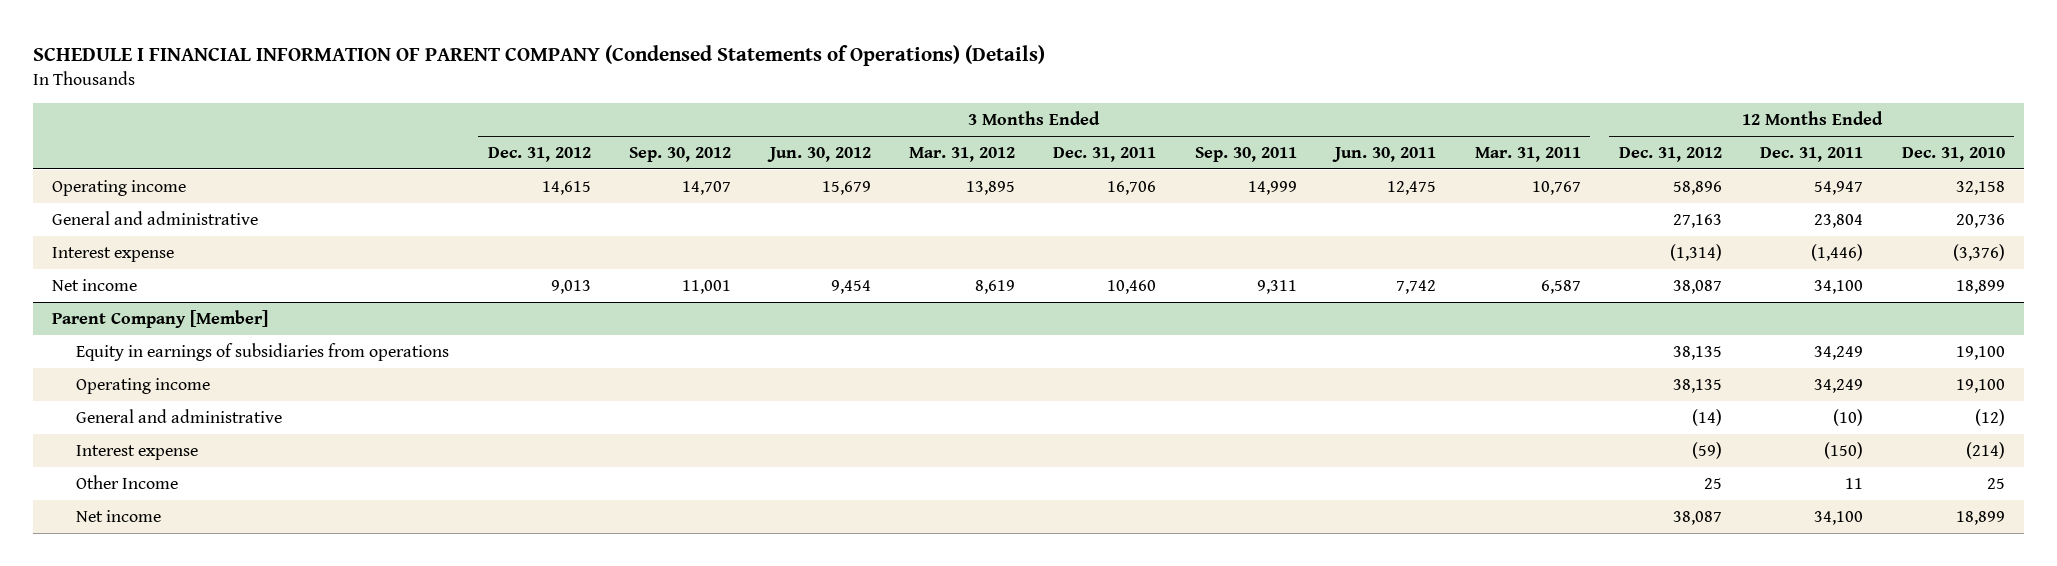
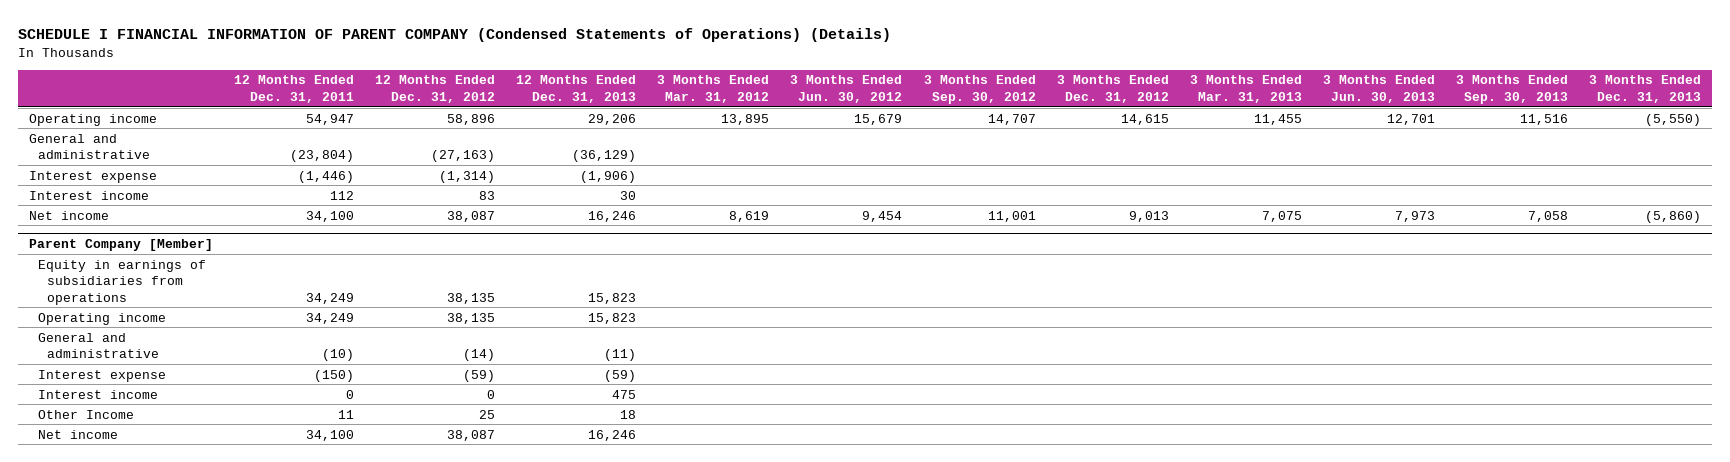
[1053,147,1157,163] Dec. 31, 2011 -> none
[1194,147,1297,163] Sep. 30, 2011 -> none
[1332,147,1437,163] Jun. 30, 2011 -> none
[1474,147,1581,163] Mar. 31, 2011 -> none
[1901,147,2005,163] Dec. 31, 2010 -> none
none -> [516,75,637,103] 12 Months Ended Dec. 31, 2013
none -> [1189,75,1302,103] 3 Months Ended Mar. 31, 2013
none -> [1322,75,1435,103] 3 Months Ended Jun. 30, 2013
none -> [1456,75,1569,104] 3 Months Ended Sep. 30, 2013
none -> [1589,75,1702,103] 3 Months Ended Dec. 31, 2013
[1672,213,1722,228] 27,163 -> [431,150,496,163] (27,163)
[1814,213,1864,228] 23,804 -> [289,150,354,163] (23,804)
none -> [28,190,149,200] Interest income
none -> [38,389,159,399] Interest income

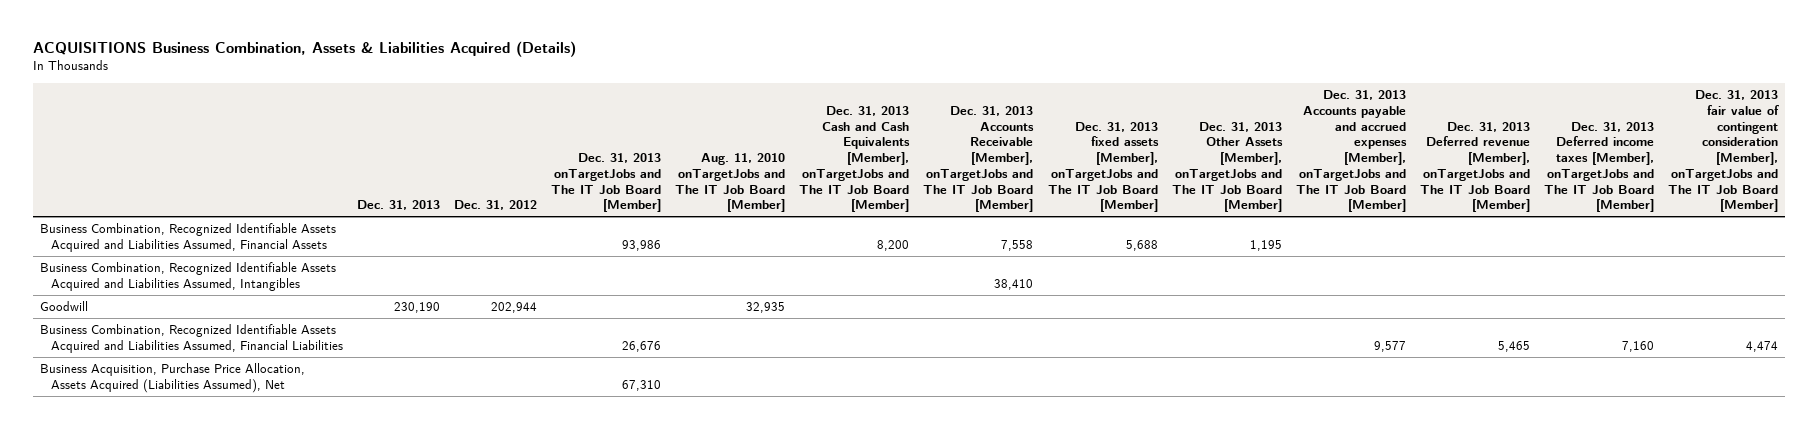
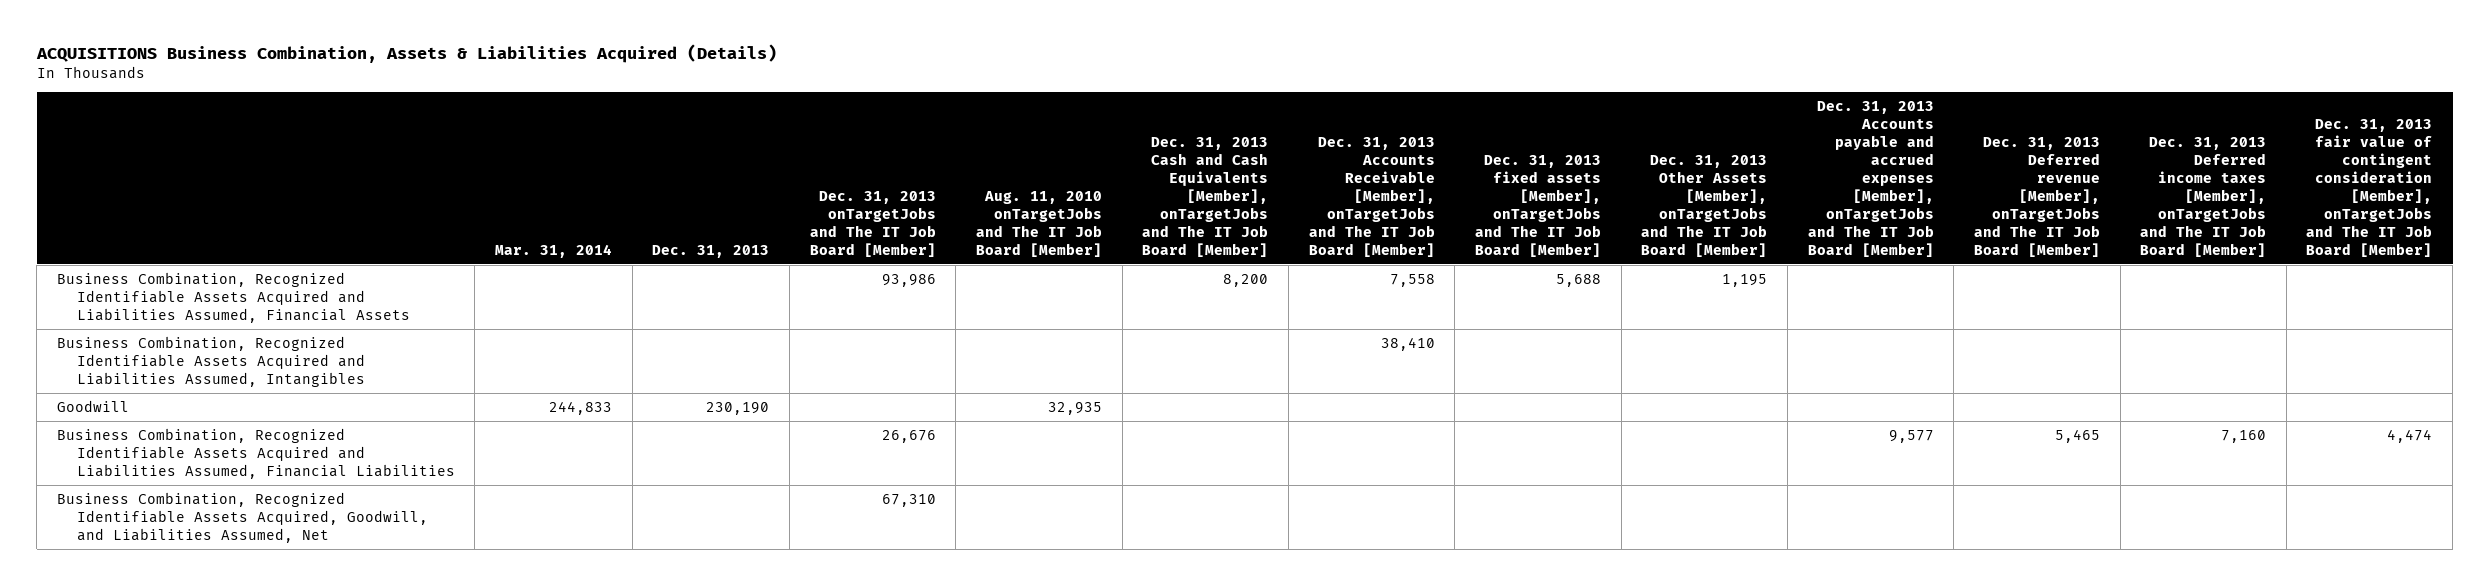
[454,200,538,211] Dec. 31, 2012 -> none
none -> [495,243,613,258] Mar. 31, 2014
[39,363,305,393] Business Acquisition, Purchase Price Allocation, Assets Acquired (Liabilities Assumed), Net -> [56,491,428,543] Business Combination, Recognized Identifiable Assets Acquired, Goodwill, and Liabilities Assumed, Net

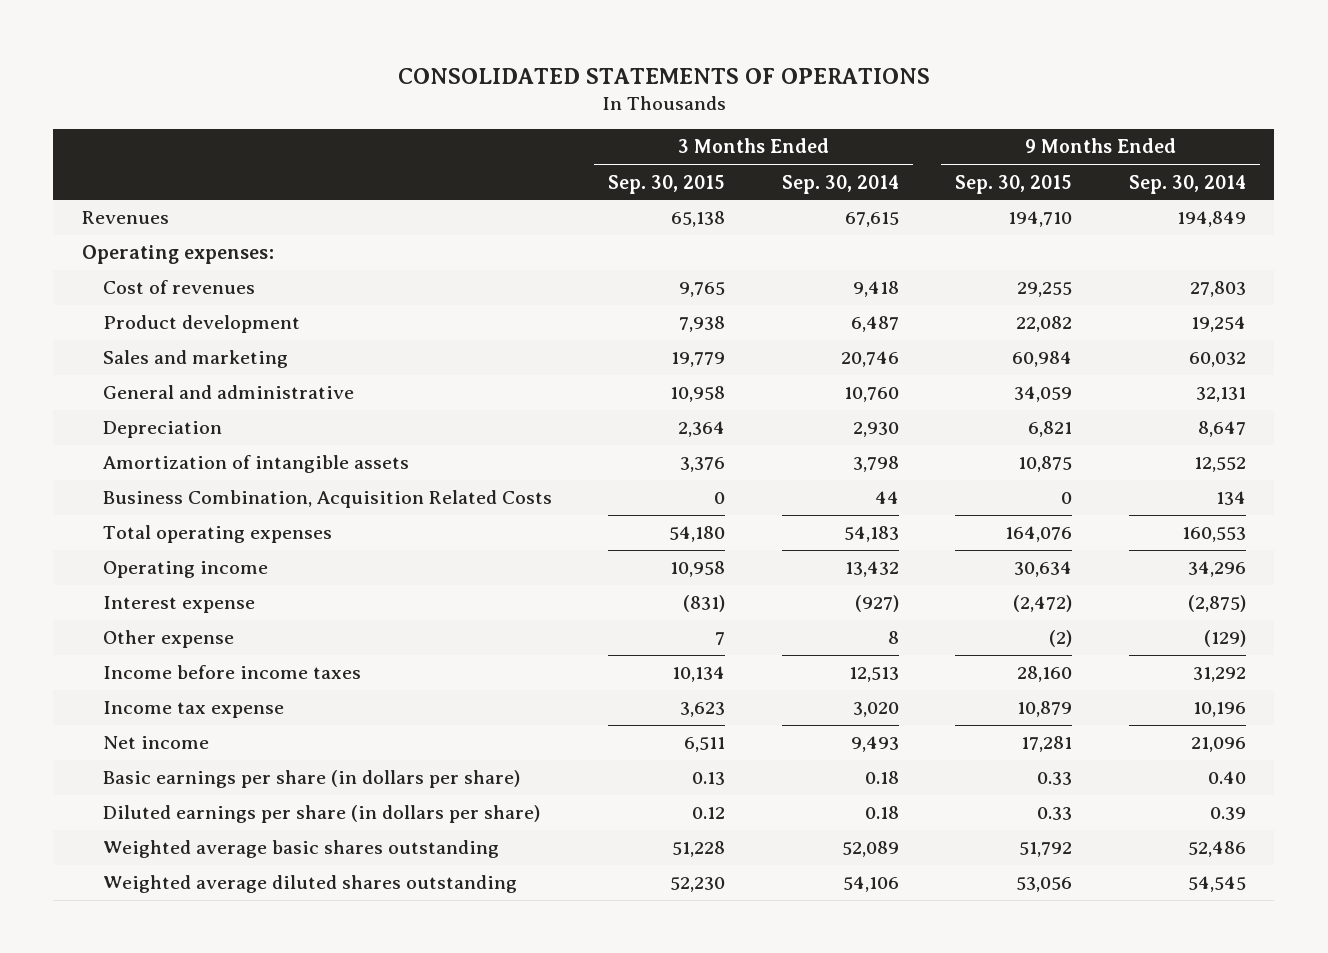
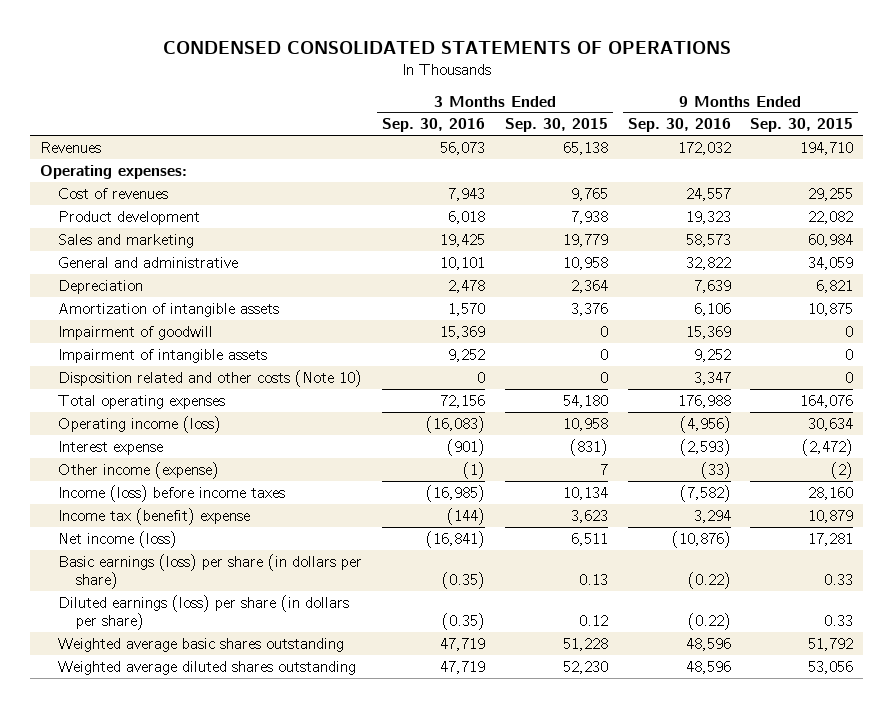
[397,67,930,84] CONSOLIDATED STATEMENTS OF OPERATIONS -> [162,41,731,55] CONDENSED CONSOLIDATED STATEMENTS OF OPERATIONS
[781,174,899,194] Sep. 30, 2014 -> none
[1128,174,1246,194] Sep. 30, 2014 -> none
none -> [382,118,486,133] Sep. 30, 2016
none -> [627,118,731,133] Sep. 30, 2016
[102,490,552,509] Business Combination, Acquisition Related Costs -> none
none -> [58,325,214,340] Impairment of goodwill
none -> [58,348,268,363] Impairment of intangible assets
none -> [58,369,363,387] Disposition related and other costs (Note 10)
[102,561,268,579] Operating income -> [58,415,222,433] Operating income (loss)
[102,630,234,649] Other expense -> [58,461,220,479] Other income (expense)
[102,665,361,680] Income before income taxes -> [58,484,286,502] Income (loss) before income taxes
[102,701,284,719] Income tax expense -> [58,507,251,525] Income tax (benefit) expense
[102,736,209,750] Net income -> [58,530,178,548] Net income (loss)
[102,770,520,789] Basic earnings per share (in dollars per share) -> [58,553,363,590] Basic earnings (loss) per share (in dollars per share)
[102,805,540,824] Diluted earnings per share (in dollars per share) -> [58,594,350,631] Diluted earnings (loss) per share (in dollars per share)

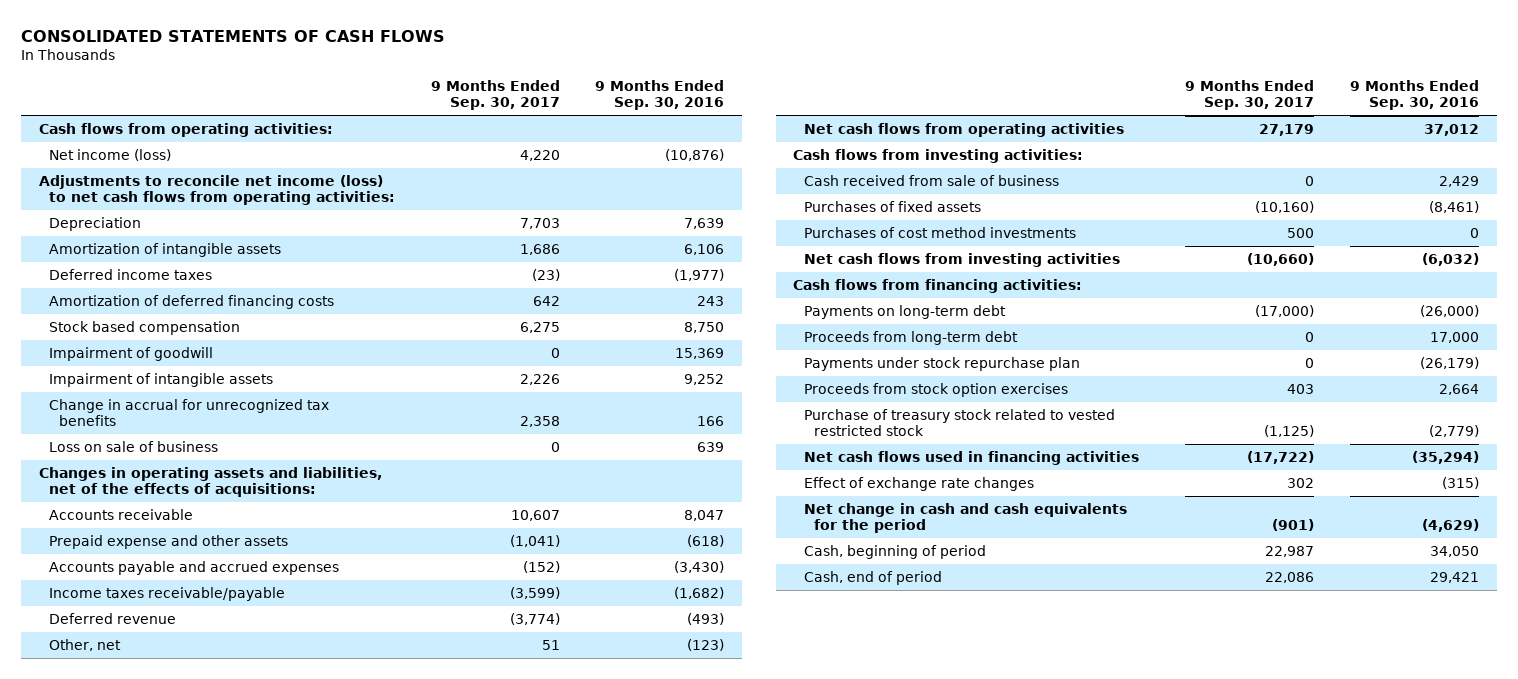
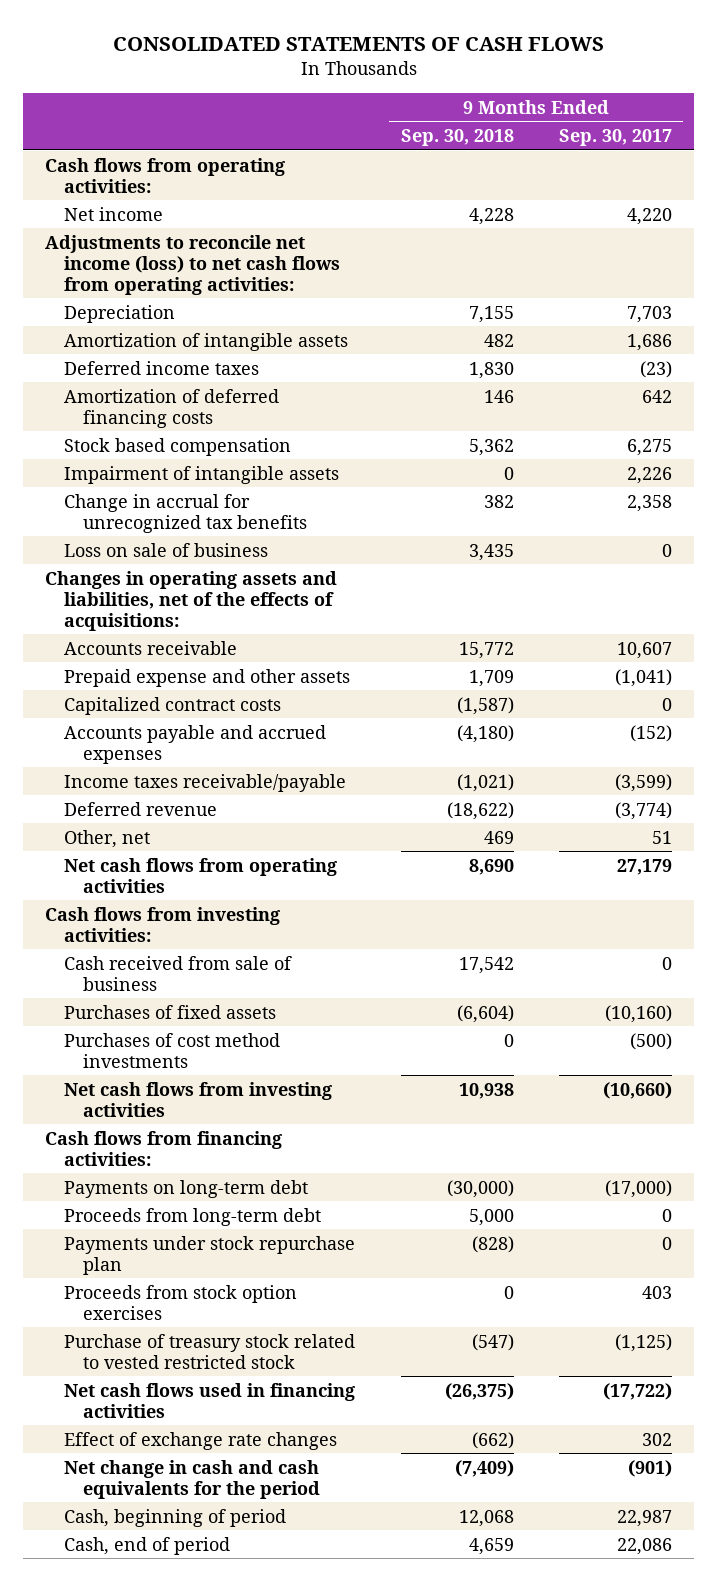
[595,79,725,111] 9 Months Ended Sep. 30, 2016 -> none
none -> [400,129,514,147] Sep. 30, 2018
[49,148,172,161] Net income (loss) -> [64,206,164,221] Net income
[49,346,214,361] Impairment of goodwill -> none
none -> [64,696,282,715] Capitalized contract costs
[1287,227,1315,238] 500 -> [629,1032,672,1050] (500)

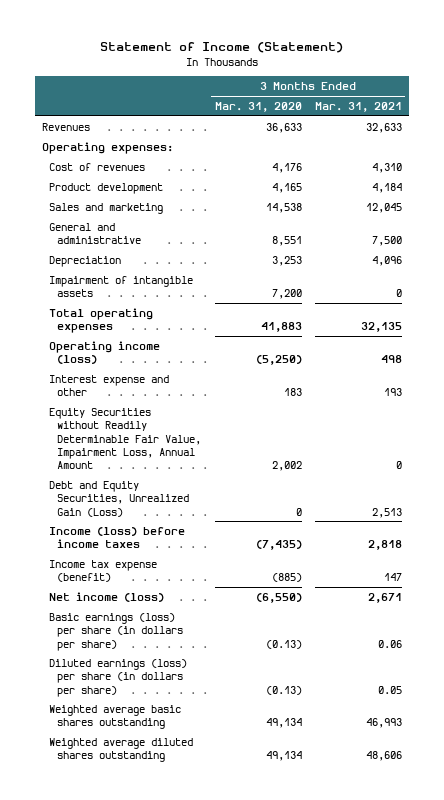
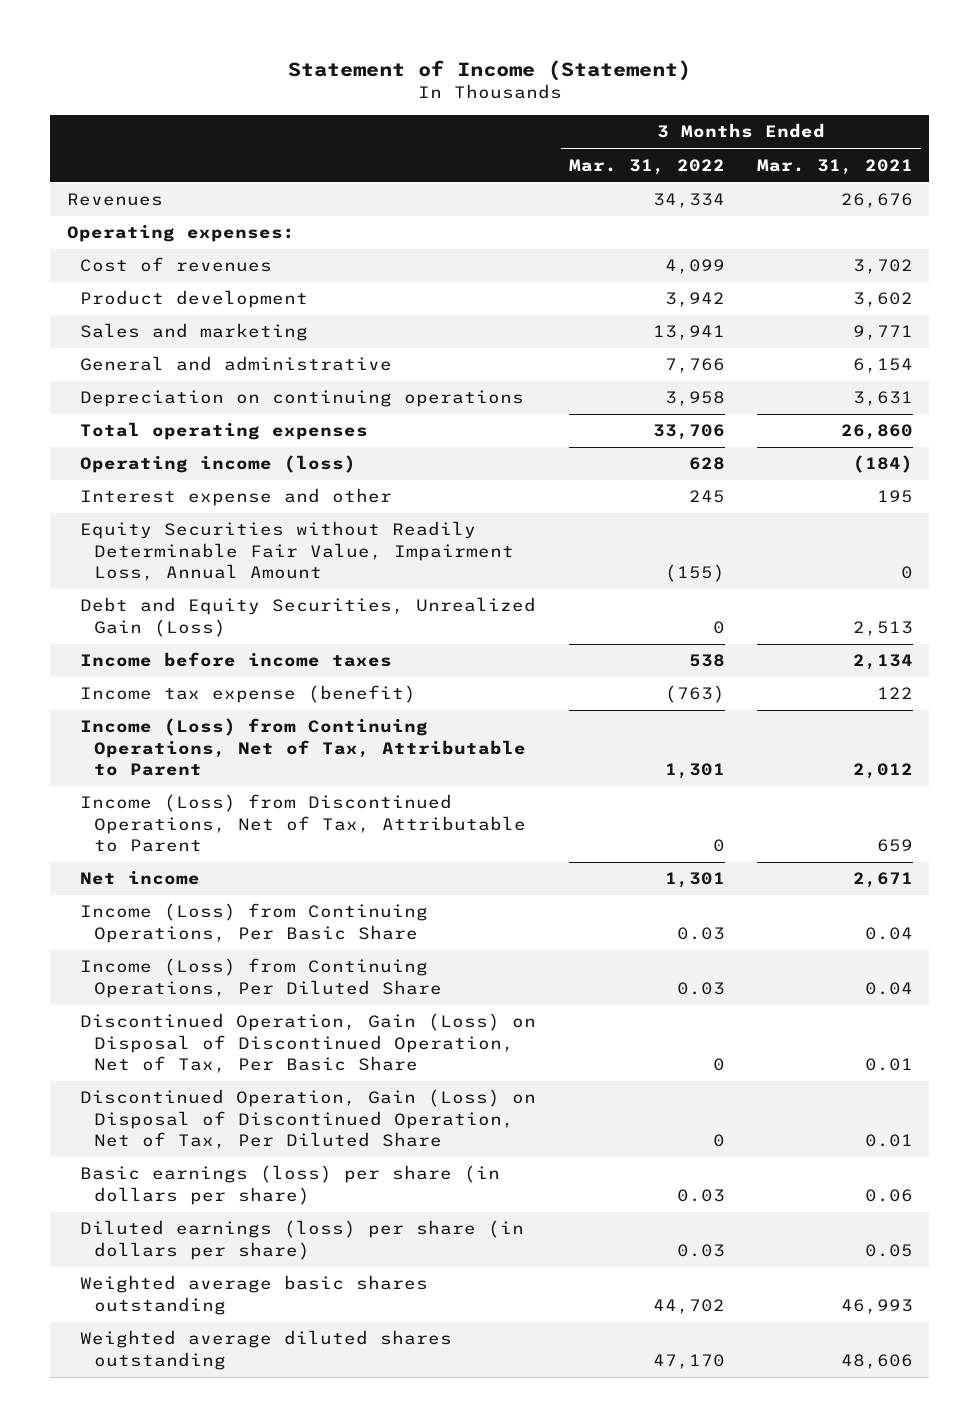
[214,102,302,113] Mar. 31, 2020 -> none
none -> [568,158,725,175] Mar. 31, 2022
[366,122,403,133] 32,633 -> [841,193,914,209] 26,676
[49,255,122,267] Depreciation -> none
[49,275,194,298] Impairment of intangible assets -> none
[372,162,403,173] 4,310 -> [853,259,914,275] 3,702
[372,182,403,193] 4,184 -> [853,292,914,308] 3,602
[366,202,403,213] 12,045 -> [853,325,914,341] 9,771
[372,236,403,247] 7,500 -> [853,358,914,374] 6,154
none -> [80,390,525,408] Depreciation on continuing operations
[361,322,403,333] 32,135 -> [841,424,914,441] 26,860
[381,355,403,364] 498 -> [853,455,914,474] (184)
[384,388,403,397] 193 -> [877,490,914,504] 195
[49,526,186,549] Income (loss) before income taxes -> [80,652,393,668] Income before income taxes
[368,540,403,551] 2,818 -> [853,654,914,671] 2,134
[384,573,403,582] 147 -> [877,687,914,700] 122
none -> [80,718,526,777] Income (Loss) from Continuing Operations, Net of Tax, Attributable to Parent
none -> [80,794,526,853] Income (Loss) from Discontinued Operations, Net of Tax, Attributable to Parent
[49,591,165,602] Net income (loss) -> [80,870,201,886] Net income
none -> [80,903,429,943] Income (Loss) from Continuing Operations, Per Basic Share
none -> [80,958,442,998] Income (Loss) from Continuing Operations, Per Diluted Share
none -> [80,1013,537,1074] Discontinued Operation, Gain (Loss) on Disposal of Discontinued Operation, Net of Tax, Per Basic Share
none -> [80,1089,537,1150] Discontinued Operation, Gain (Loss) on Disposal of Discontinued Operation, Net of Tax, Per Diluted Share

